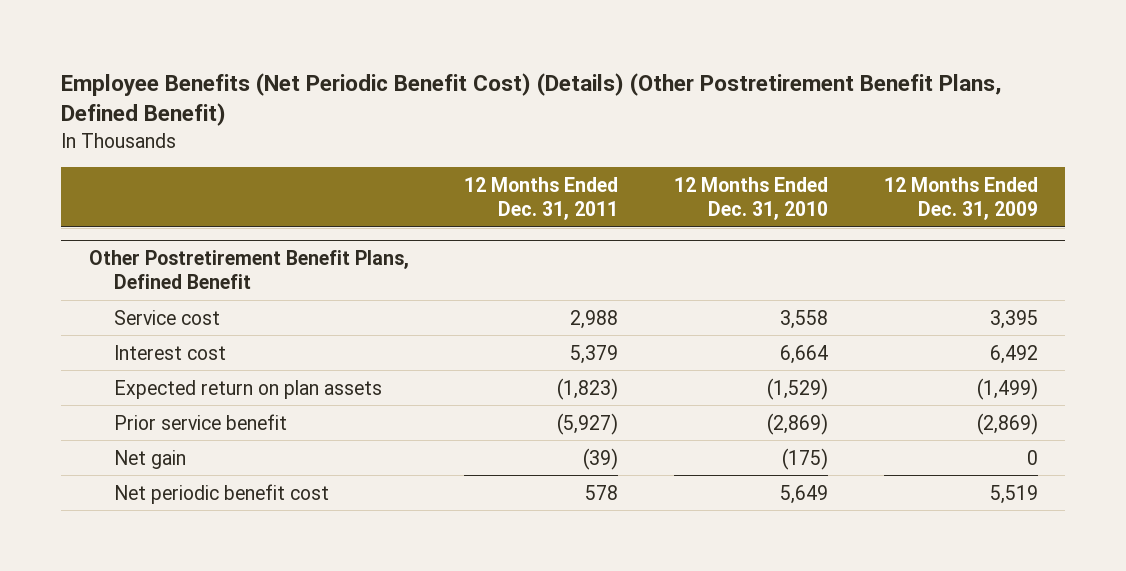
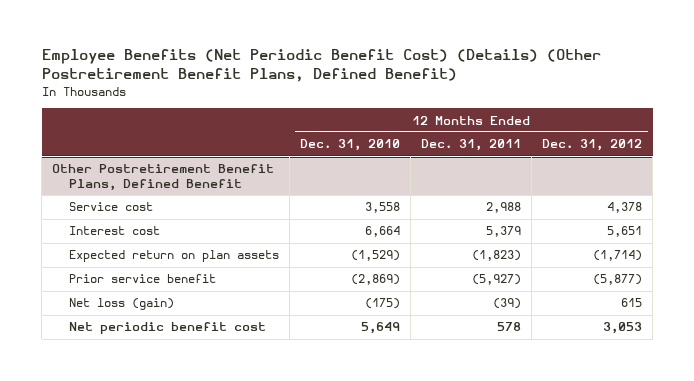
[883,176,1038,220] 12 Months Ended Dec. 31, 2009 -> none
none -> [542,139,643,152] Dec. 31, 2012
[113,449,186,469] Net gain -> [68,298,174,311] Net loss (gain)

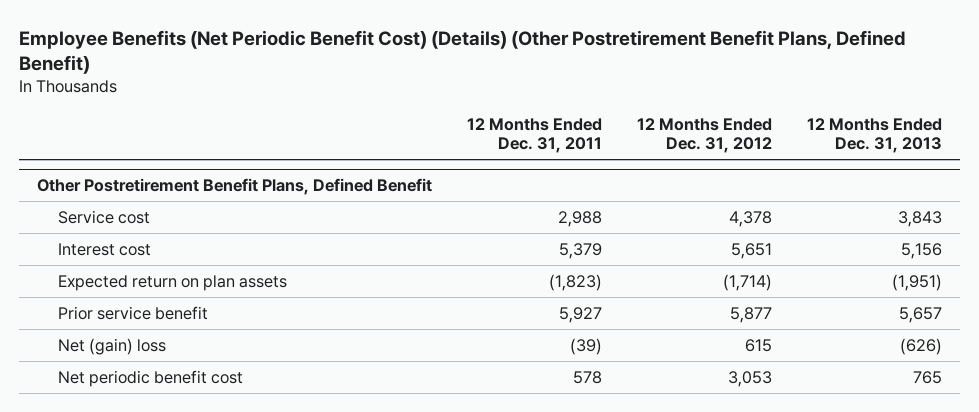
[299,139,400,152] Dec. 31, 2010 -> none
none -> [807,118,943,154] 12 Months Ended Dec. 31, 2013
[472,274,522,286] (5,927) -> [558,306,602,323] 5,927
[593,274,643,286] (5,877) -> [729,306,772,323] 5,877
[68,298,174,311] Net loss (gain) -> [57,337,166,355] Net (gain) loss

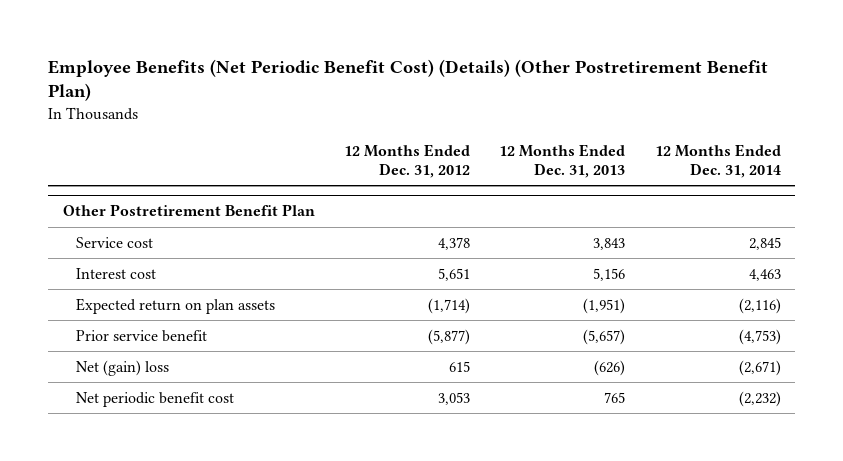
[19,29,907,75] Employee Benefits (Net Periodic Benefit Cost) (Details) (Other Postretirement Benefit Plans, Defined Benefit) -> [48,58,769,102] Employee Benefits (Net Periodic Benefit Cost) (Details) (Other Postretirement Benefit Plan)
[466,118,602,154] 12 Months Ended Dec. 31, 2011 -> none
none -> [654,143,781,178] 12 Months Ended Dec. 31, 2014
[36,178,432,196] Other Postretirement Benefit Plans, Defined Benefit -> [62,204,315,217] Other Postretirement Benefit Plan
[729,306,772,323] 5,877 -> [428,328,471,345] (5,877)
[899,306,943,323] 5,657 -> [583,328,626,345] (5,657)

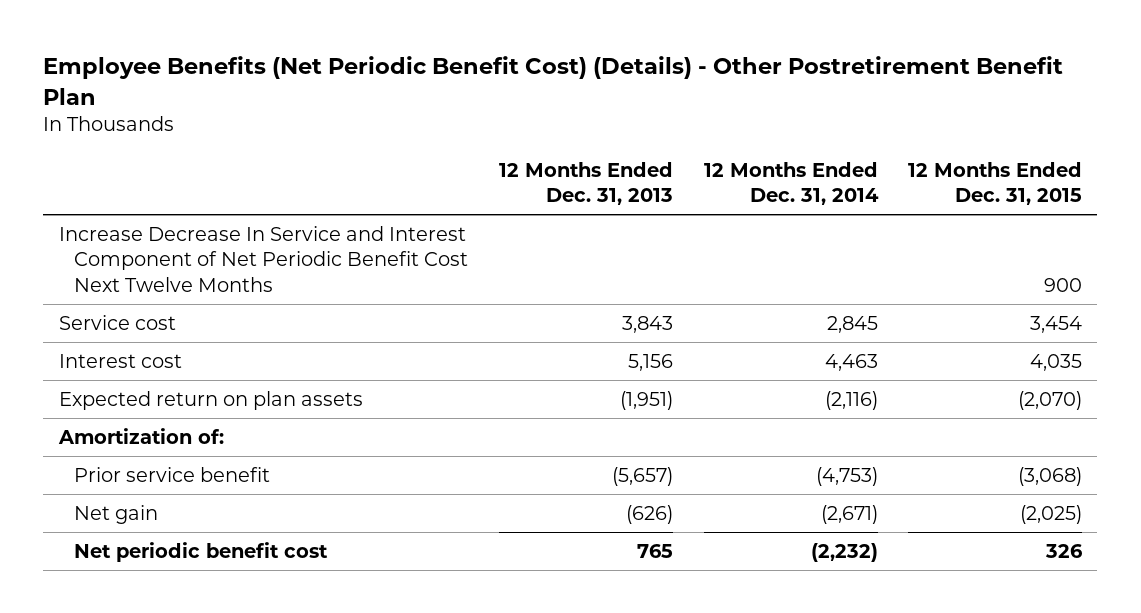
[48,58,769,102] Employee Benefits (Net Periodic Benefit Cost) (Details) (Other Postretirement Benefit Plan) -> [43,55,1064,105] Employee Benefits (Net Periodic Benefit Cost) (Details) - Other Postretirement Benefit Plan
[344,143,471,178] 12 Months Ended Dec. 31, 2012 -> none
none -> [908,161,1083,206] 12 Months Ended Dec. 31, 2015
[62,204,315,217] Other Postretirement Benefit Plan -> none
none -> [58,225,469,292] Increase Decrease In Service and Interest Component of Net Periodic Benefit Cost Next Twelve Months
none -> [57,427,224,444] Amortization of:
[76,359,170,376] Net (gain) loss -> [74,504,159,524] Net gain

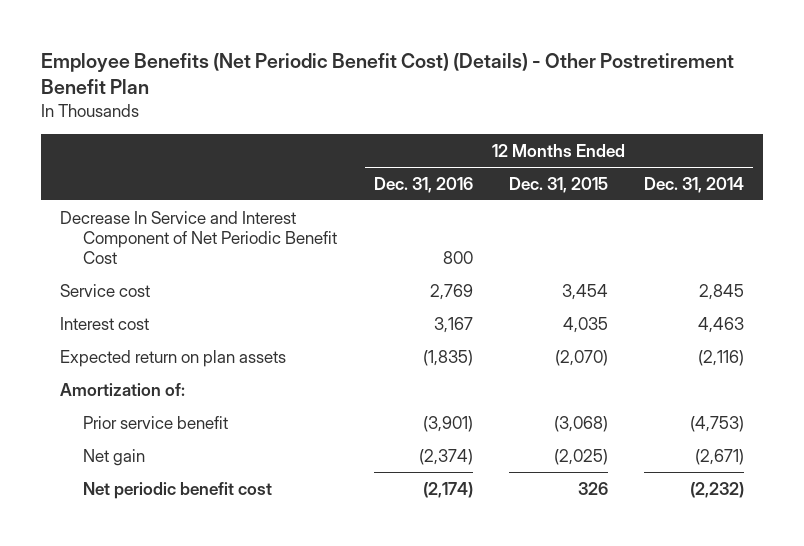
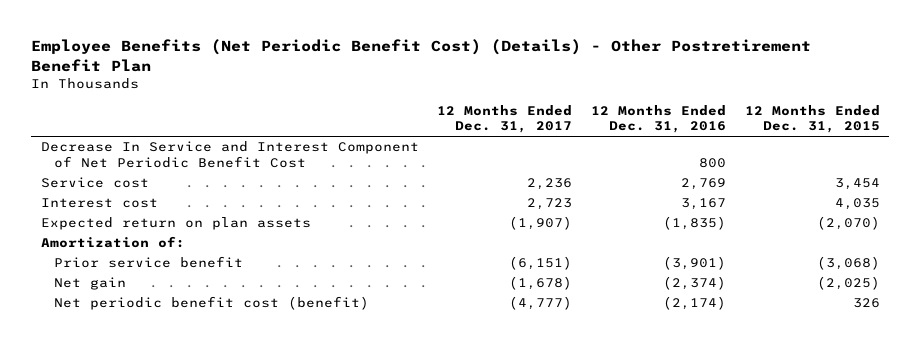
[644,176,745,193] Dec. 31, 2014 -> none
none -> [437,104,573,134] 12 Months Ended Dec. 31, 2017
[83,481,273,499] Net periodic benefit cost -> [54,296,370,311] Net periodic benefit cost (benefit)

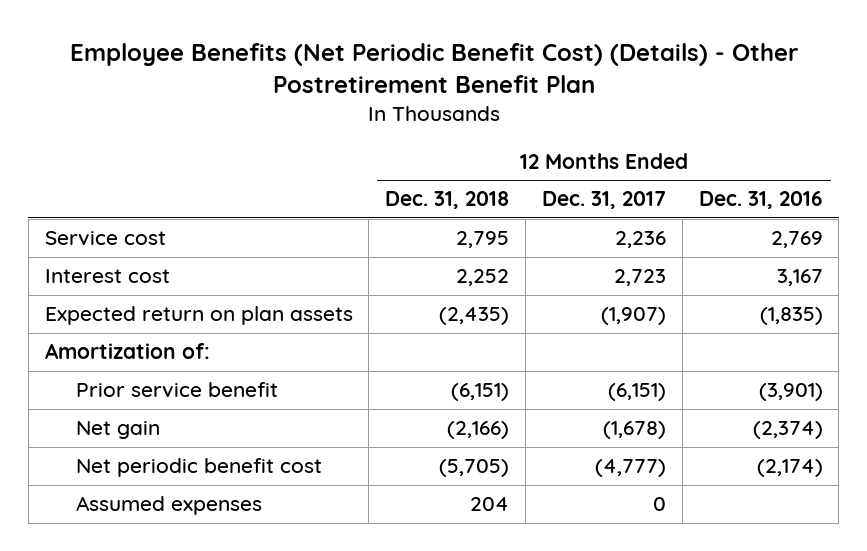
[744,104,880,134] 12 Months Ended Dec. 31, 2015 -> none
none -> [385,191,510,210] Dec. 31, 2018
[40,141,419,169] Decrease In Service and Interest Component of Net Periodic Benefit Cost -> none
[54,296,370,311] Net periodic benefit cost (benefit) -> [75,458,322,478] Net periodic benefit cost
none -> [75,496,262,516] Assumed expenses

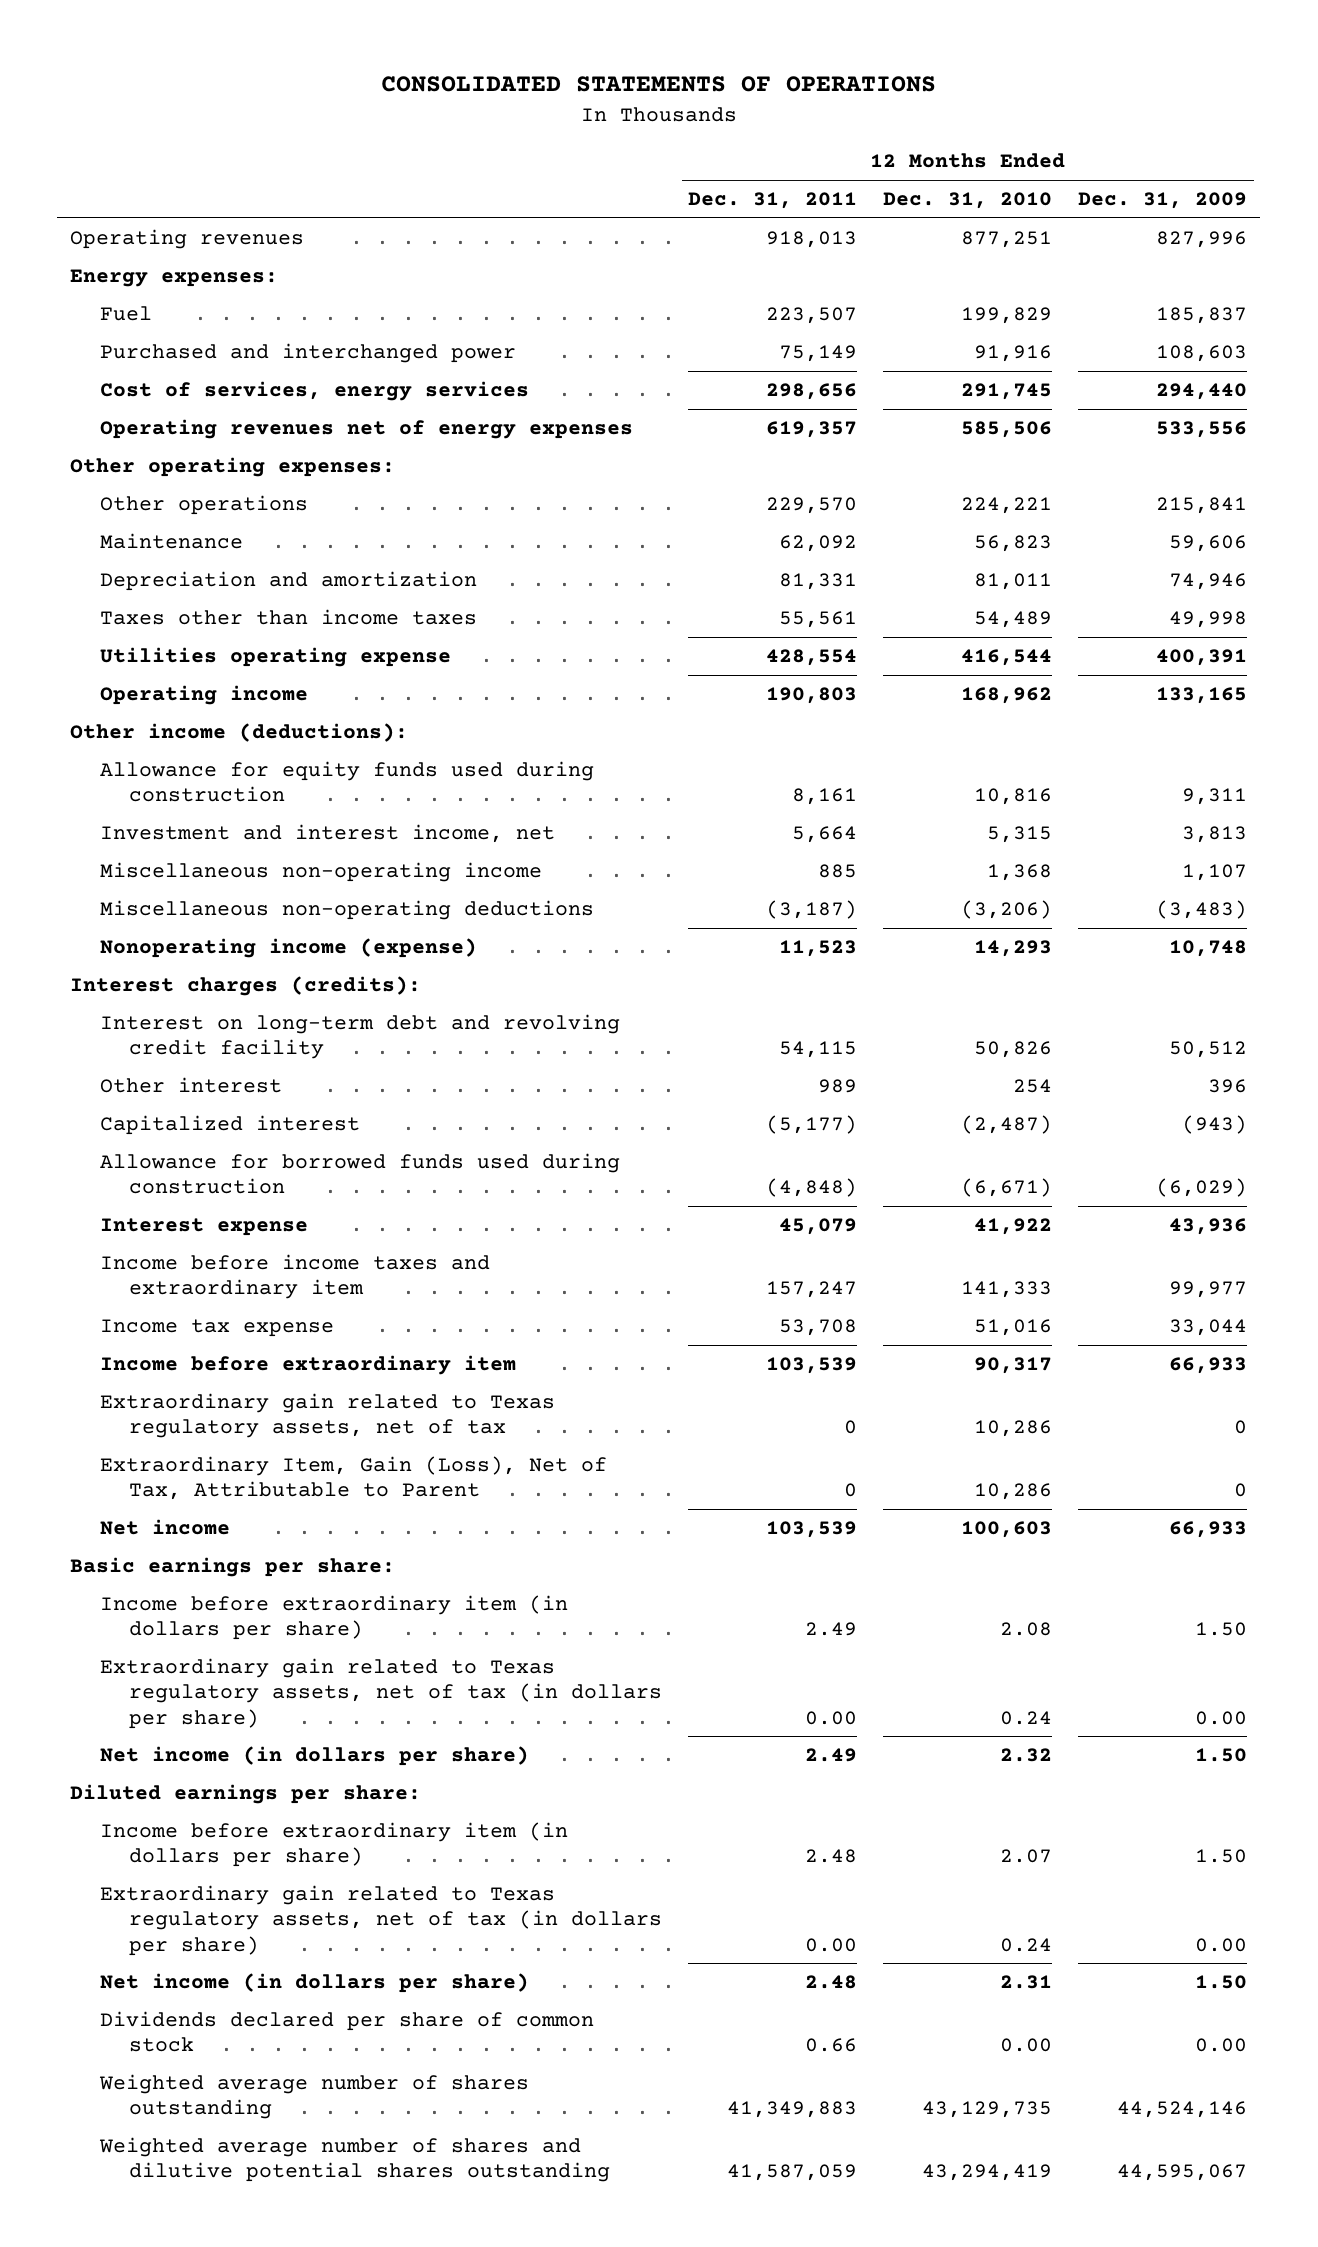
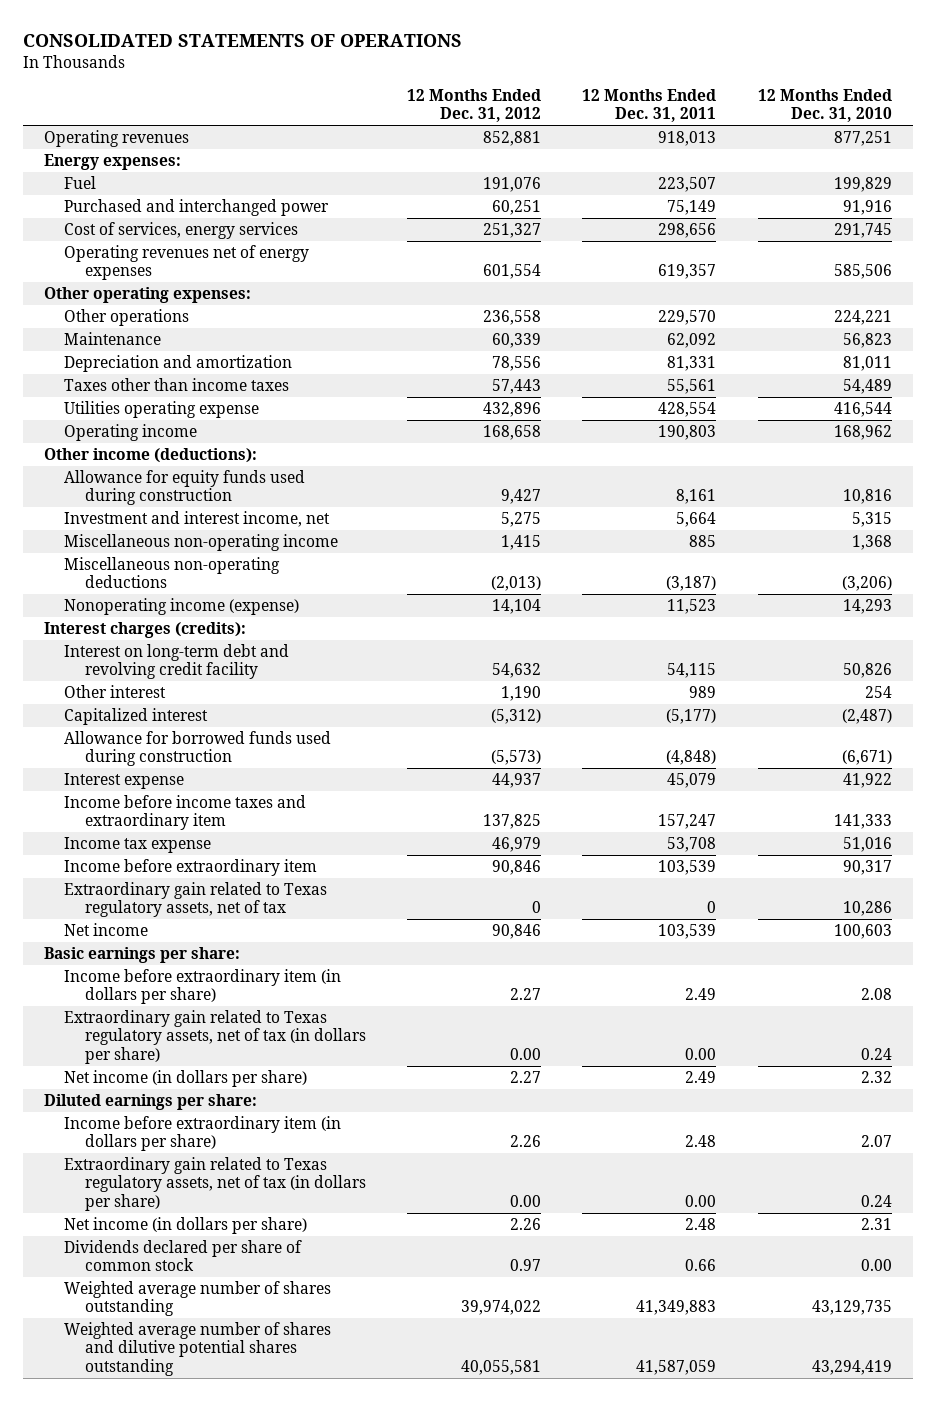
[1078,192,1248,210] Dec. 31, 2009 -> none
none -> [407,89,542,123] 12 Months Ended Dec. 31, 2012
[99,1456,607,1501] Extraordinary Item, Gain (Loss), Net of Tax, Attributable to Parent -> none

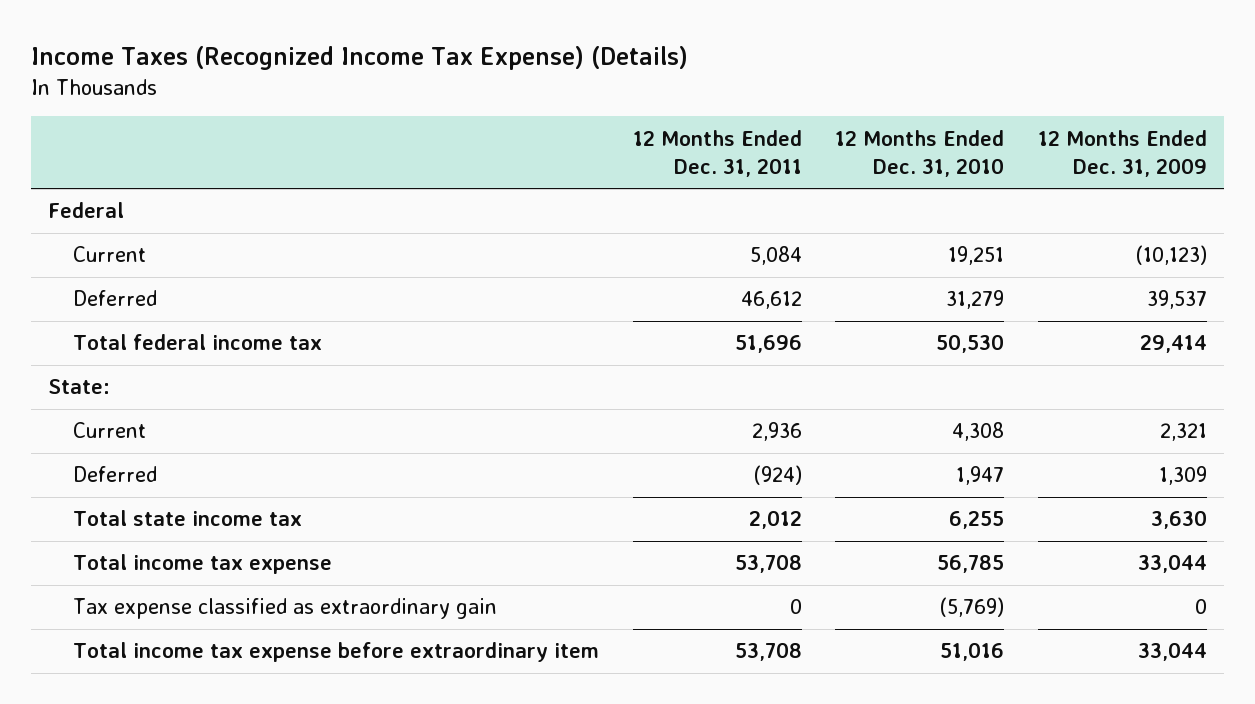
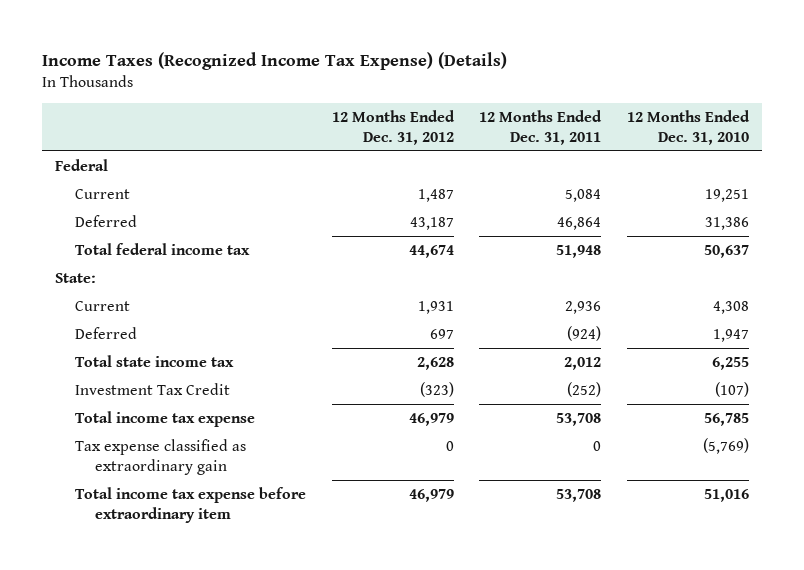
[1038,129,1208,177] 12 Months Ended Dec. 31, 2009 -> none
none -> [331,109,455,145] 12 Months Ended Dec. 31, 2012
[740,291,802,310] 46,612 -> [557,216,602,230] 46,864
[946,290,1005,310] 31,279 -> [705,216,750,230] 31,386
[734,335,802,354] 51,696 -> [556,244,602,258] 51,948
[936,334,1005,354] 50,530 -> [704,244,750,258] 50,637
none -> [74,382,230,395] Investment Tax Credit

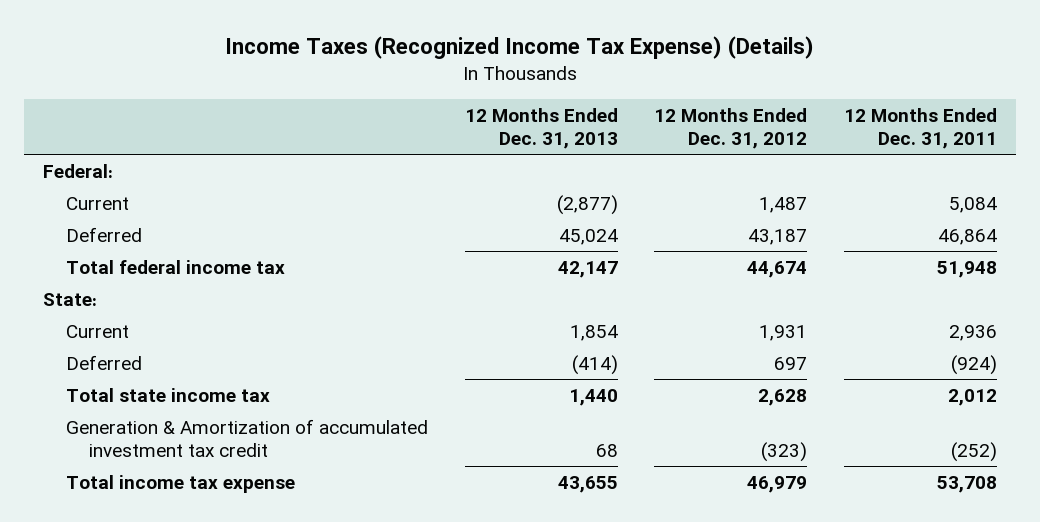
[627,109,751,145] 12 Months Ended Dec. 31, 2010 -> none
none -> [464,107,618,149] 12 Months Ended Dec. 31, 2013
[55,158,109,171] Federal -> [42,163,113,178] Federal:
[74,382,230,395] Investment Tax Credit -> [65,418,428,457] Generation & Amortization of accumulated investment tax credit
[74,438,246,475] Tax expense classified as extraordinary gain -> none
[74,486,306,523] Total income tax expense before extraordinary item -> none

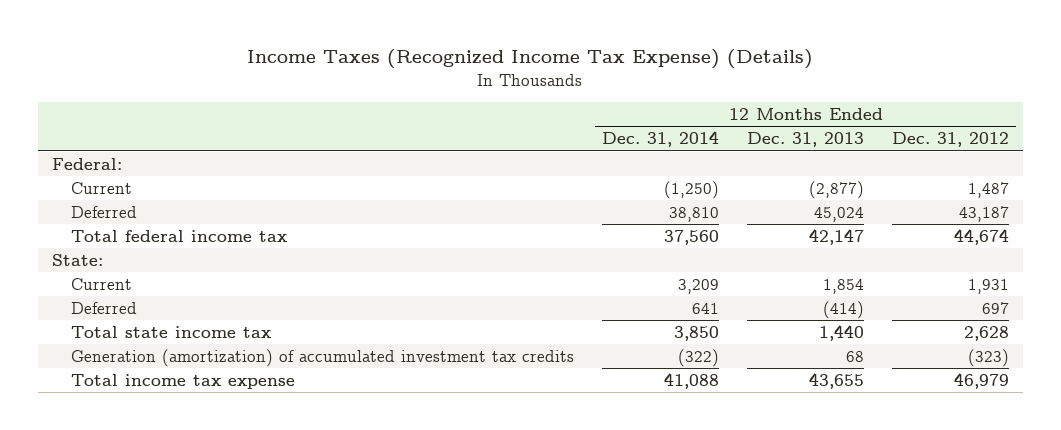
[844,107,998,149] 12 Months Ended Dec. 31, 2011 -> none
none -> [602,131,720,148] Dec. 31, 2014
[65,418,428,457] Generation & Amortization of accumulated investment tax credit -> [71,348,575,367] Generation (amortization) of accumulated investment tax credits

